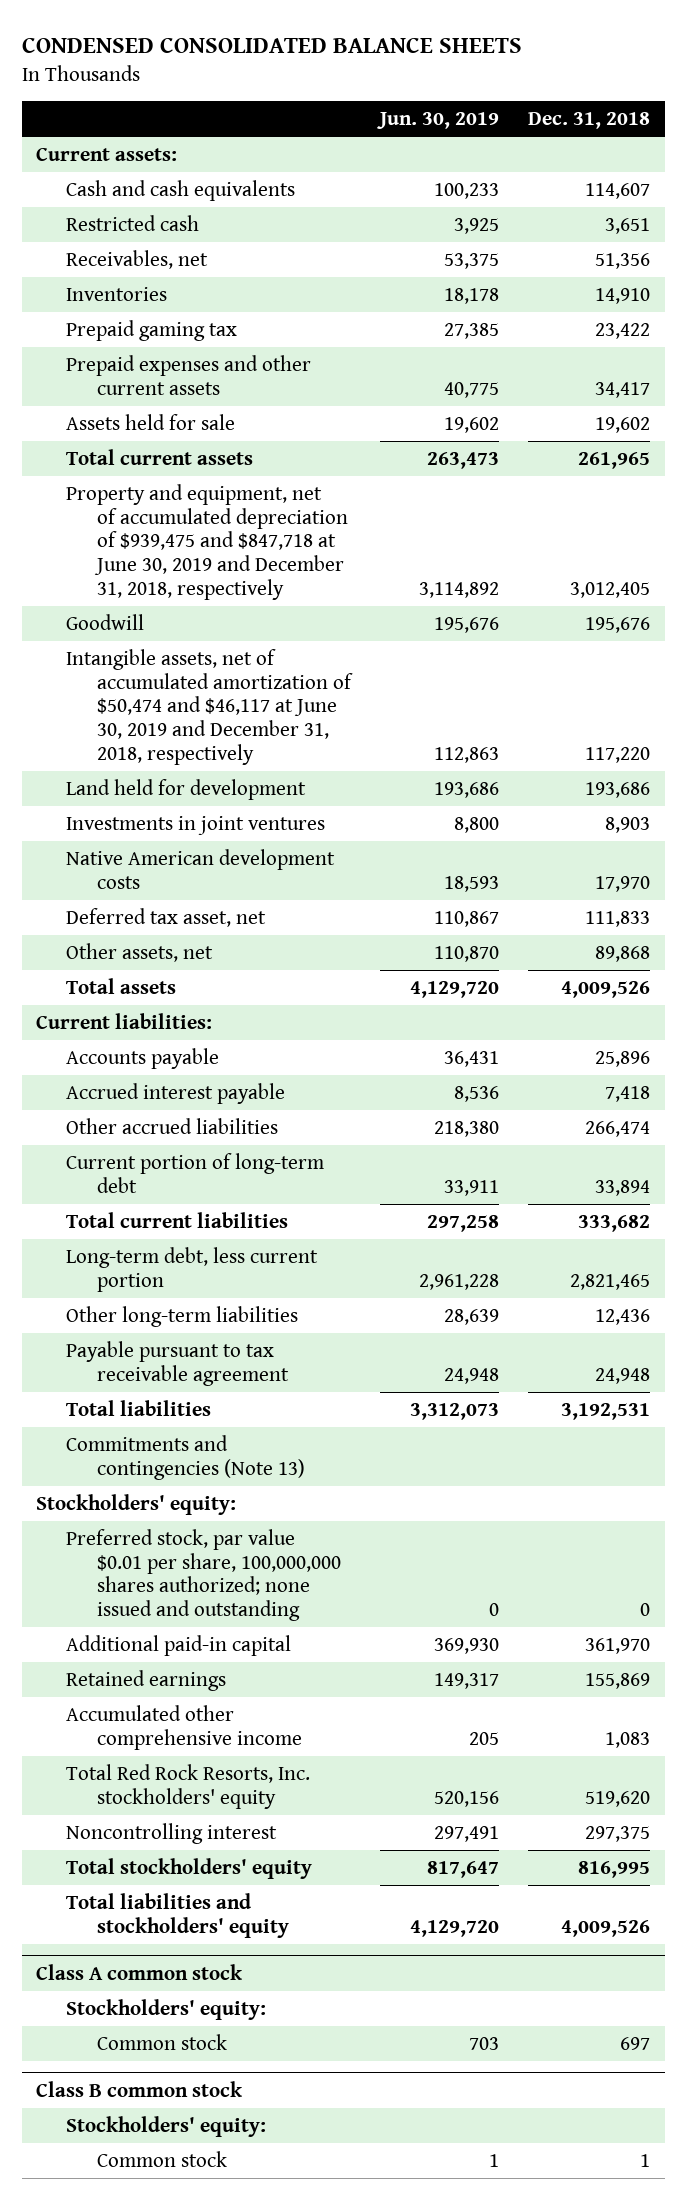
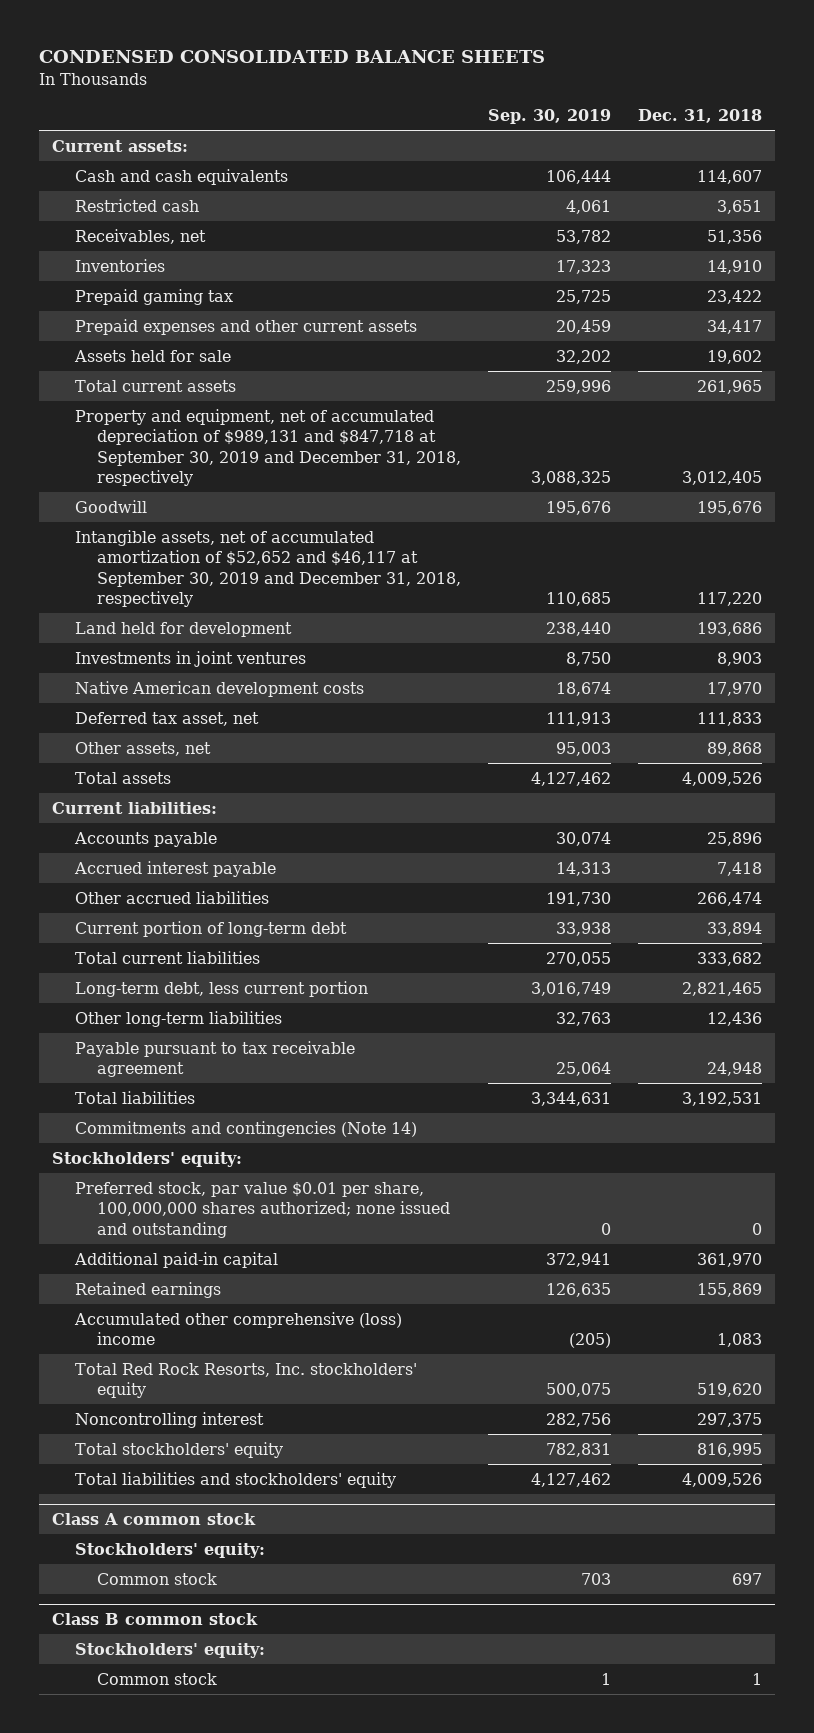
[376,111,499,129] Jun. 30, 2019 -> none
none -> [488,109,612,125] Sep. 30, 2019
[66,483,348,600] Property and equipment, net of accumulated depreciation of $939,475 and $847,718 at June 30, 2019 and December 31, 2018, respectively -> [74,408,462,486] Property and equipment, net of accumulated depreciation of $989,131 and $847,718 at September 30, 2019 and December 31, 2018, respectively
[66,648,353,765] Intangible assets, net of accumulated amortization of $50,474 and $46,117 at June 30, 2019 and December 31, 2018, respectively -> [74,529,462,607] Intangible assets, net of accumulated amortization of $52,652 and $46,117 at September 30, 2019 and December 31, 2018, respectively
[66,1434,305,1480] Commitments and contingencies (Note 13) -> [74,1120,417,1137] Commitments and contingencies (Note 14)
[66,1704,302,1750] Accumulated other comprehensive income -> [73,1311,402,1346] Accumulated other comprehensive (loss) income

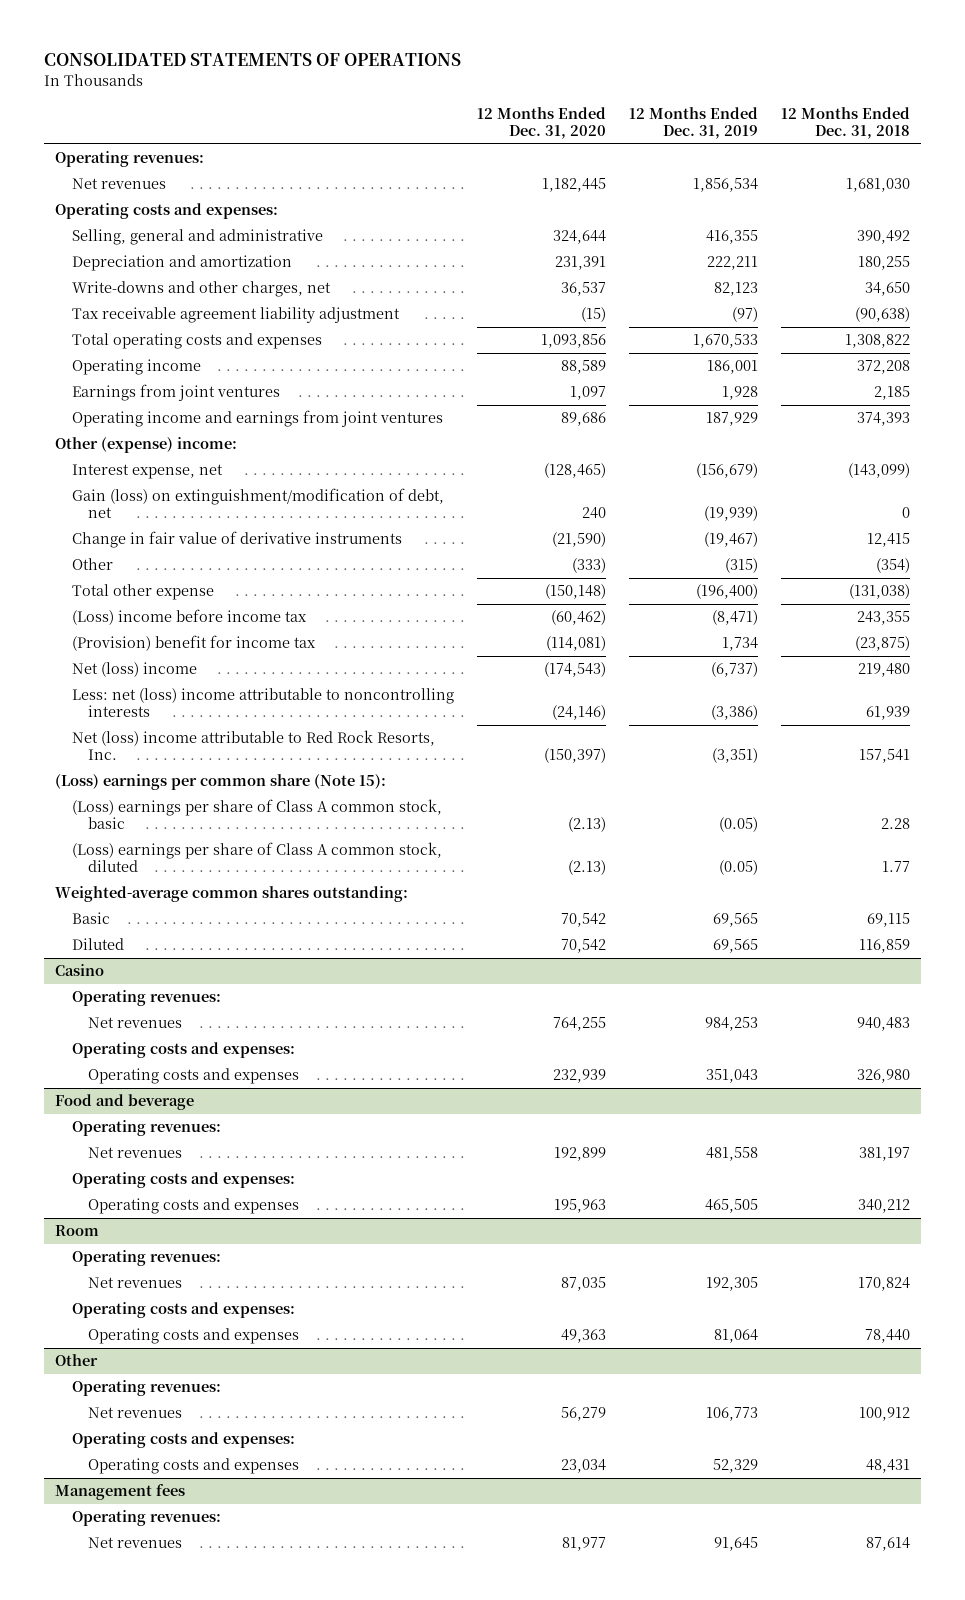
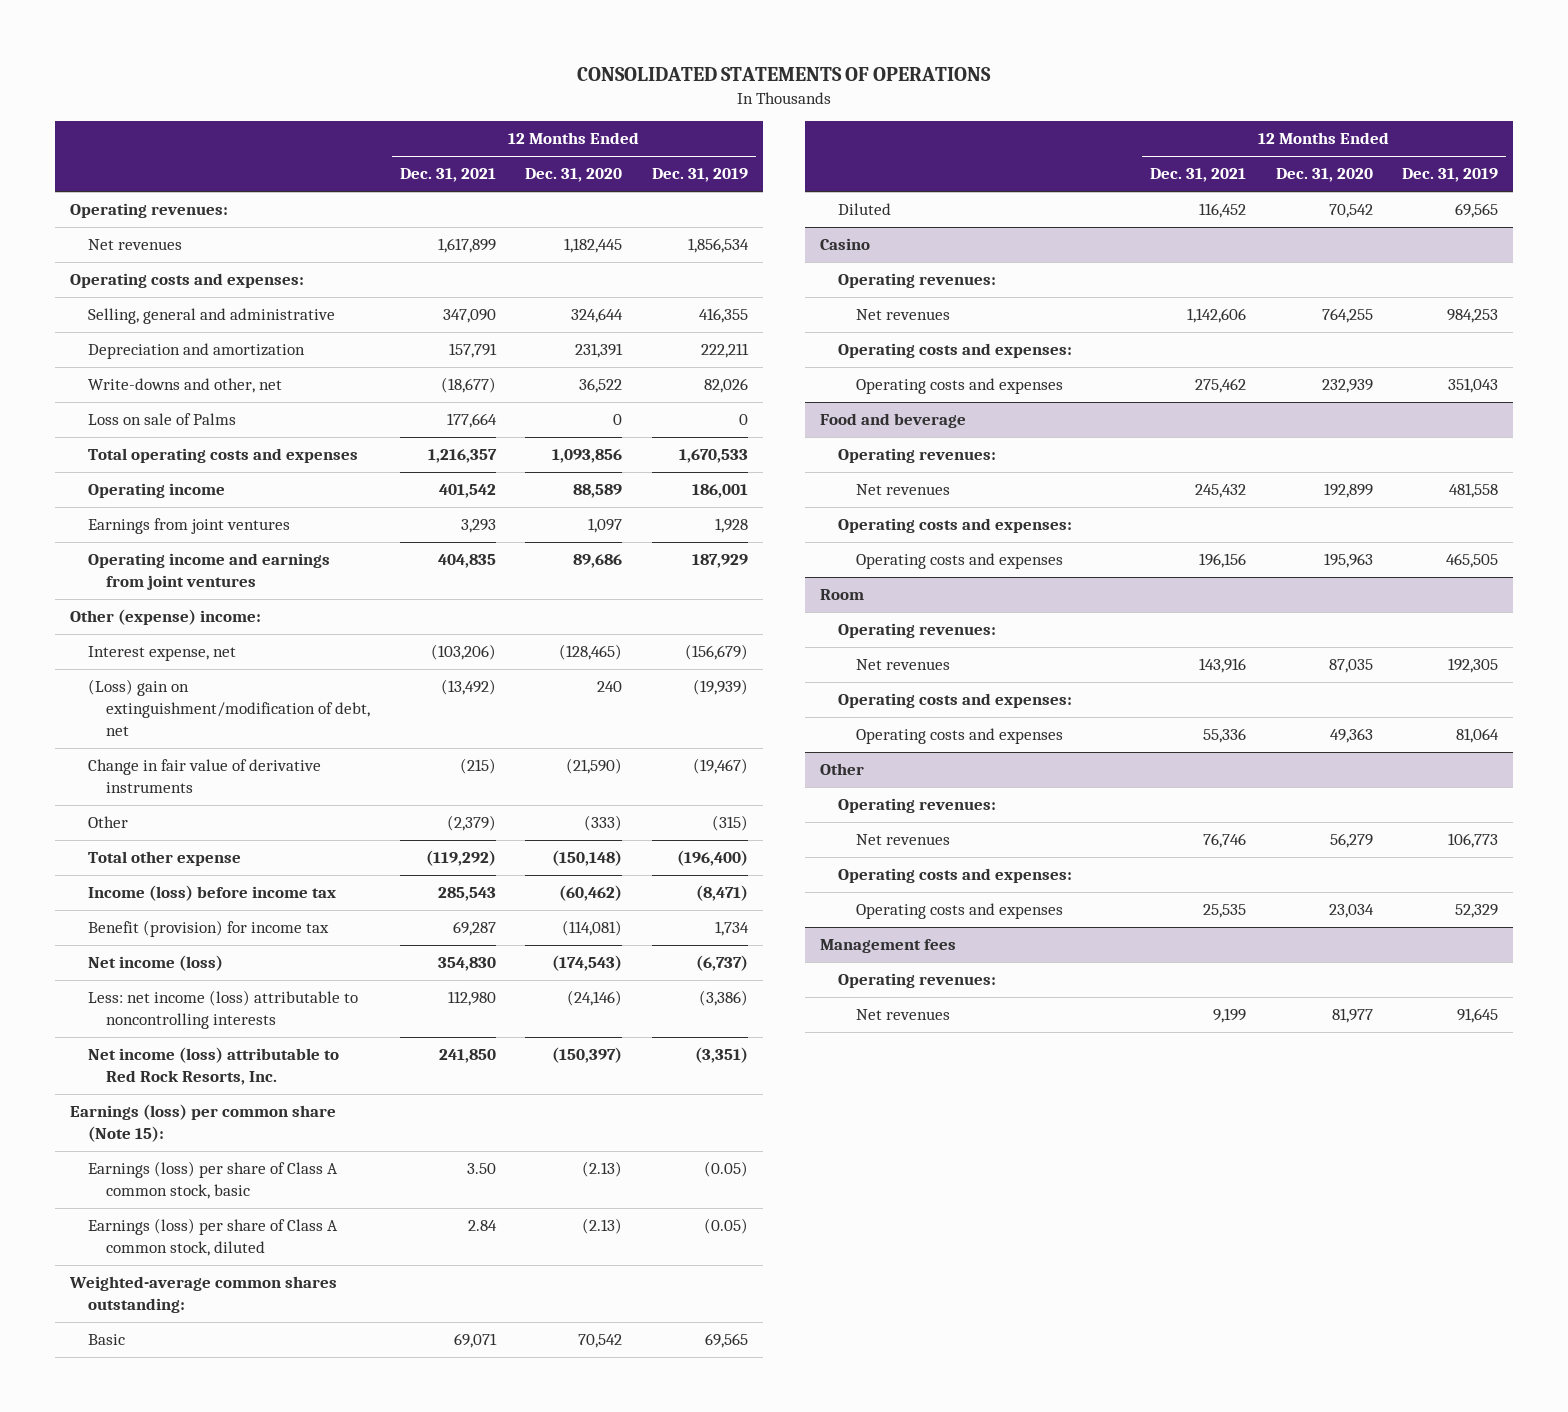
[780,107,910,139] 12 Months Ended Dec. 31, 2018 -> none
none -> [399,168,496,183] Dec. 31, 2021
[71,307,400,324] Tax receivable agreement liability adjustment -> none
[71,281,331,298] Write-downs and other charges, net -> [87,378,282,394] Write-downs and other, net
[560,282,606,297] 36,537 -> [579,378,623,394] 36,522
[713,282,758,297] 82,123 -> [704,378,749,394] 82,026
none -> [87,413,236,426] Loss on sale of Palms
[71,488,444,519] Gain (loss) on extinguishment/modification of debt, net -> [87,679,370,736] (Loss) gain on extinguishment/modification of debt, net
[71,609,307,626] (Loss) income before income tax -> [87,885,336,902] Income (loss) before income tax
[71,635,316,652] (Provision) benefit for income tax -> [87,920,329,938] Benefit (provision) for income tax
[71,662,197,678] Net (loss) income -> [87,955,223,972] Net income (loss)
[71,688,454,718] Less: net (loss) income attributable to noncontrolling interests -> [87,990,358,1030] Less: net income (loss) attributable to noncontrolling interests
[71,730,435,761] Net (loss) income attributable to Red Rock Resorts, Inc. -> [87,1047,339,1086] Net income (loss) attributable to Red Rock Resorts, Inc.
[55,774,387,791] (Loss) earnings per common share (Note 15): -> [69,1104,336,1143] Earnings (loss) per common share (Note 15):
[71,799,442,830] (Loss) earnings per share of Class A common stock, basic -> [87,1161,338,1200] Earnings (loss) per share of Class A common stock, basic
[71,842,442,873] (Loss) earnings per share of Class A common stock, diluted -> [87,1218,338,1257] Earnings (loss) per share of Class A common stock, diluted

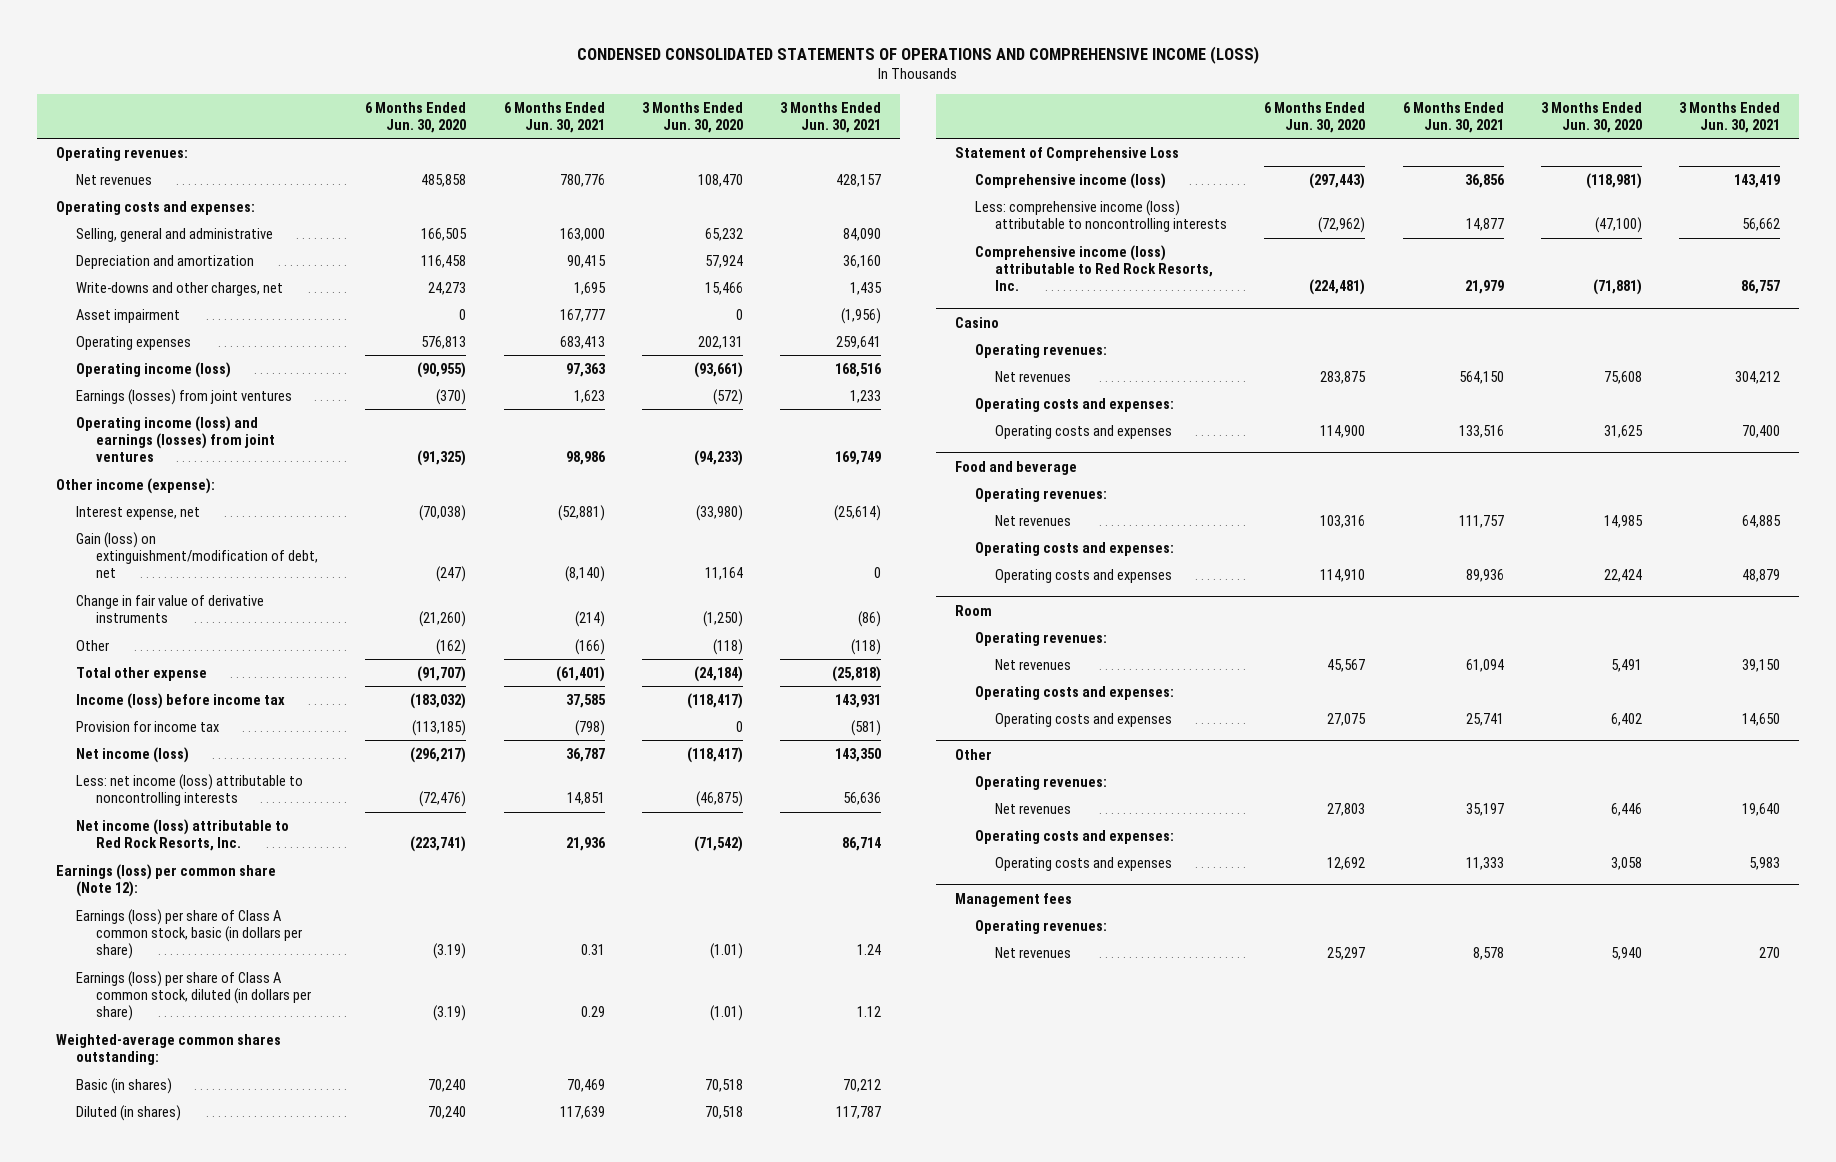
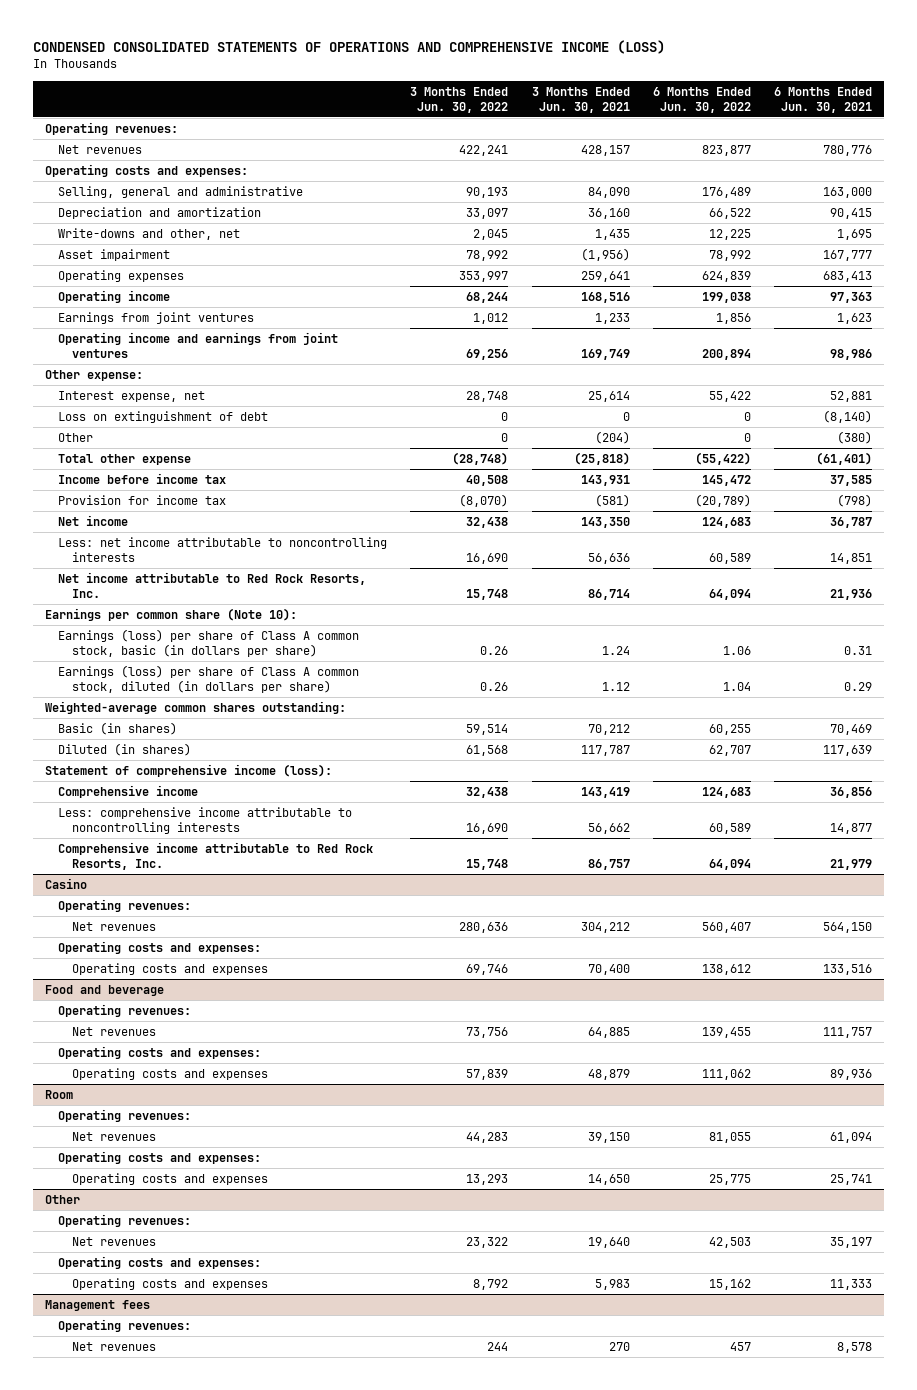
[365,101,467,133] 6 Months Ended Jun. 30, 2020 -> none
[641,101,743,133] 3 Months Ended Jun. 30, 2020 -> none
none -> [410,86,509,113] 3 Months Ended Jun. 30, 2022
none -> [653,86,752,113] 6 Months Ended Jun. 30, 2022
[75,281,283,296] Write-downs and other charges, net -> [58,227,241,240] Write-downs and other, net
[75,594,264,624] Change in fair value of derivative instruments -> none
[75,361,231,378] Operating income (loss) -> [58,289,171,303] Operating income
[75,388,292,405] Earnings (losses) from joint ventures -> [58,311,255,324] Earnings from joint ventures
[75,415,276,463] Operating income (loss) and earnings (losses) from joint ventures -> [58,331,339,359] Operating income and earnings from joint ventures
[55,477,215,494] Other income (expense): -> [44,369,143,381] Other expense:
[557,504,605,521] (52,881) -> [830,390,873,402] 52,881
[834,504,882,521] (25,614) -> [587,390,630,402] 25,614
[75,531,319,579] Gain (loss) on extinguishment/modification of debt, net -> [58,410,269,423] Loss on extinguishment of debt
[574,638,605,655] (166) -> [837,430,873,444] (380)
[851,638,882,655] (118) -> [594,430,630,444] (204)
[75,692,285,709] Income (loss) before income tax -> [58,472,227,484] Income before income tax
[75,746,189,763] Net income (loss) -> [58,514,129,526] Net income
[75,773,303,807] Less: net income (loss) attributable to noncontrolling interests -> [58,536,388,563] Less: net income attributable to noncontrolling interests
[75,818,289,852] Net income (loss) attributable to Red Rock Resorts, Inc. -> [58,571,367,599] Net income attributable to Red Rock Resorts, Inc.
[55,863,276,898] Earnings (loss) per common share (Note 12): -> [44,607,297,621] Earnings per common share (Note 10):
[954,146,1179,161] Statement of Comprehensive Loss -> [44,763,332,777] Statement of comprehensive income (loss):
[974,172,1166,189] Comprehensive income (loss) -> [58,784,199,798] Comprehensive income
[974,199,1227,233] Less: comprehensive income (loss) attributable to noncontrolling interests -> [58,806,353,835] Less: comprehensive income attributable to noncontrolling interests
[974,244,1213,292] Comprehensive income (loss) attributable to Red Rock Resorts, Inc. -> [58,841,374,871] Comprehensive income attributable to Red Rock Resorts, Inc.

